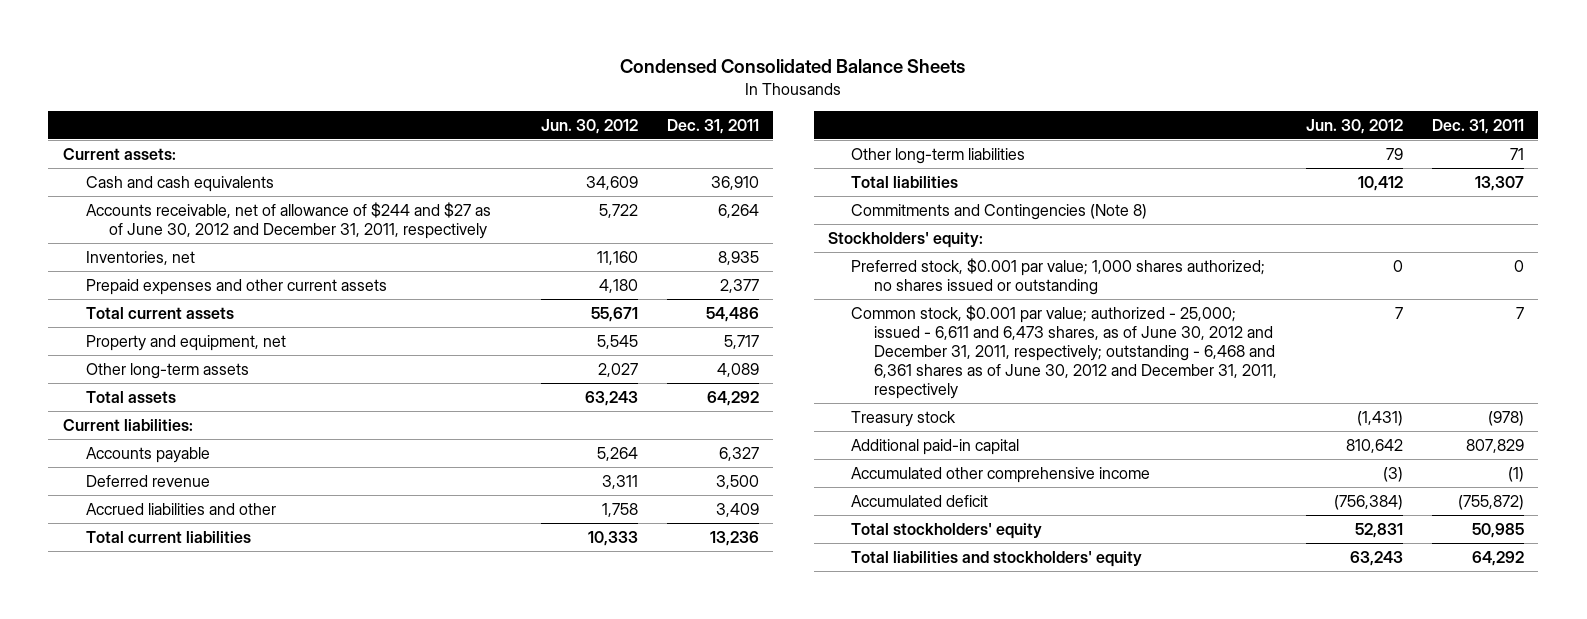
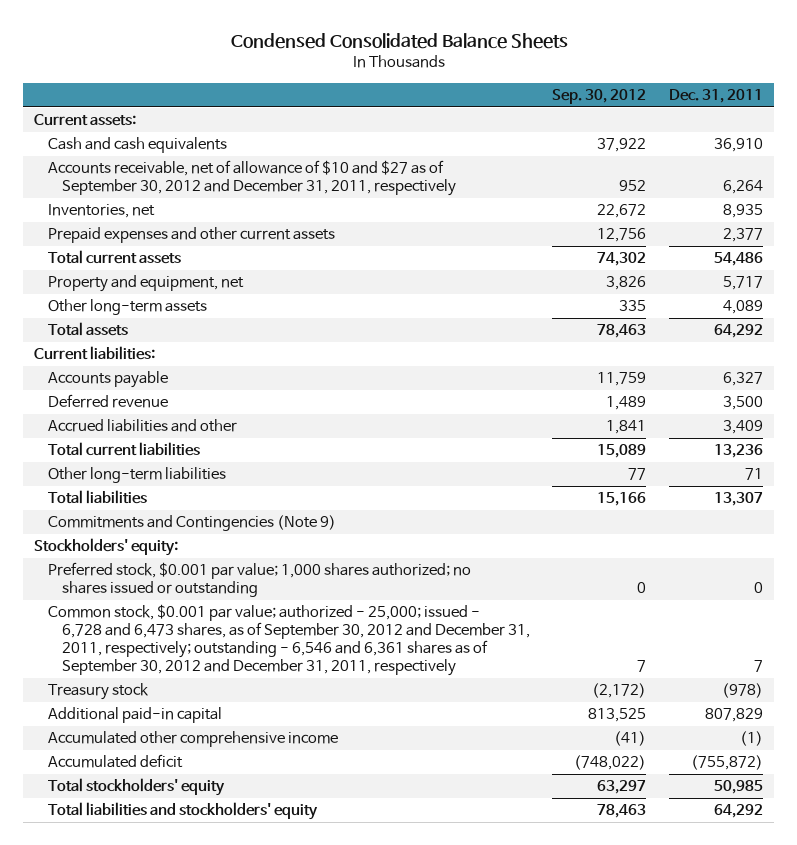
[541,119,639,135] Jun. 30, 2012 -> none
none -> [552,89,647,105] Sep. 30, 2012
[86,201,492,239] Accounts receivable, net of allowance of $244 and $27 as of June 30, 2012 and December 31, 2011, respectively -> [48,160,457,197] Accounts receivable, net of allowance of $10 and $27 as of September 30, 2012 and December 31, 2011, respectively
[851,203,1148,220] Commitments and Contingencies (Note 8) -> [48,515,337,532] Commitments and Contingencies (Note 9)
[851,304,1278,400] Common stock, $0.001 par value; authorized - 25,000; issued - 6,611 and 6,473 shares, as of June 30, 2012 and December 31, 2011, respectively; outstanding - 6,468 and 6,361 shares as of June 30, 2012 and December 31, 2011, respectively -> [48,604,531,677] Common stock, $0.001 par value; authorized - 25,000; issued - 6,728 and 6,473 shares, as of September 30, 2012 and December 31, 2011, respectively; outstanding - 6,546 and 6,361 shares as of September 30, 2012 and December 31, 2011, respectively

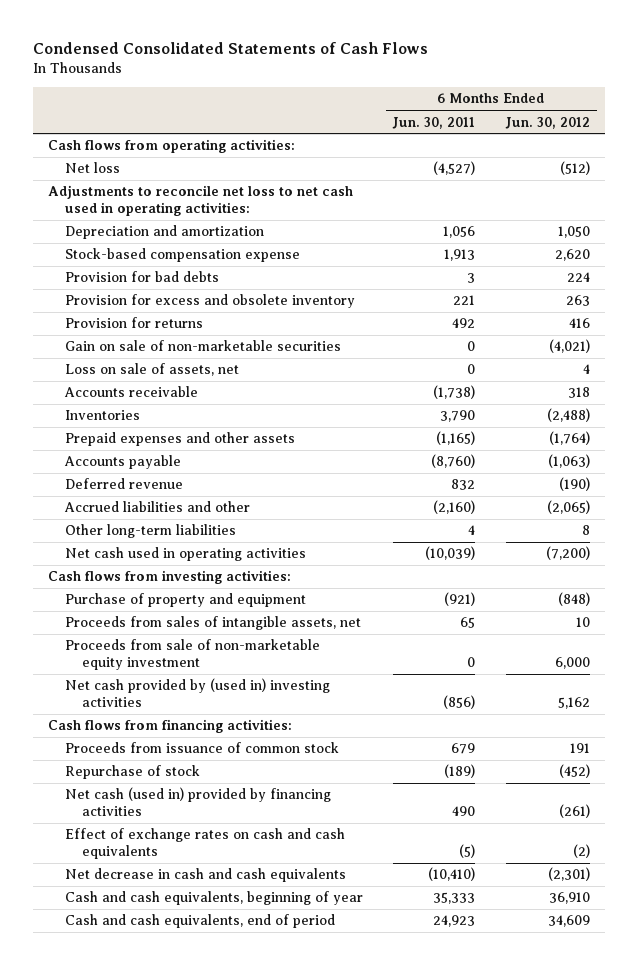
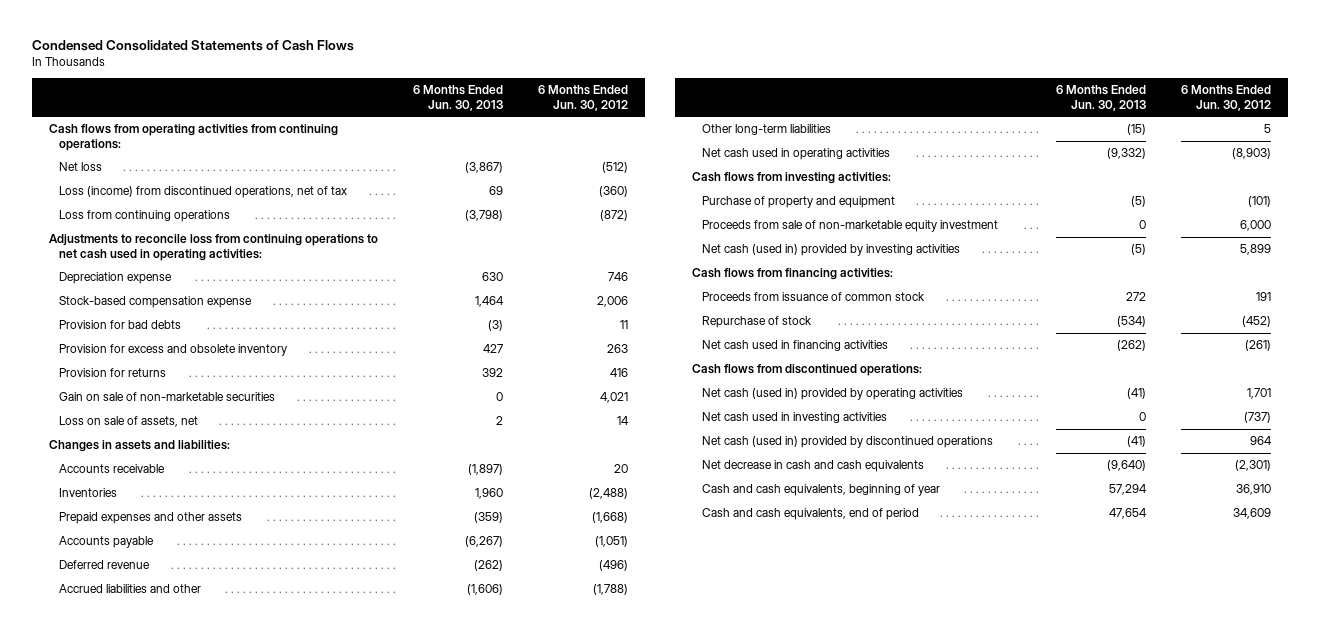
[392,116,476,129] Jun. 30, 2011 -> none
none -> [413,85,504,111] 6 Months Ended Jun. 30, 2013
[47,139,295,154] Cash flows from operating activities: -> [49,124,339,151] Cash flows from operating activities from continuing operations:
none -> [58,186,347,199] Loss (income) from discontinued operations, net of tax
none -> [58,210,230,223] Loss from continuing operations
[47,185,353,216] Adjustments to reconcile net loss to net cash used in operating activities: -> [49,234,379,261] Adjustments to reconcile loss from continuing operations to net cash used in operating activities:
[64,225,264,240] Depreciation and amortization -> [58,272,172,285] Depreciation expense
[557,226,590,239] 1,050 -> [607,272,628,282] 746
[554,249,590,262] 2,620 -> [596,296,628,308] 2,006
[566,272,590,283] 224 -> [619,320,628,330] 11
[548,339,590,354] (4,021) -> [599,392,628,404] 4,021
[582,364,590,375] 4 -> [616,416,629,426] 14
none -> [49,440,231,453] Changes in assets and liabilities:
[567,387,590,399] 318 -> [613,464,628,474] 20
[548,431,590,446] (1,764) -> [591,512,628,524] (1,668)
[547,454,590,469] (1,063) -> [594,536,628,548] (1,051)
[558,477,590,492] (190) -> [598,560,628,572] (496)
[546,500,590,515] (2,065) -> [592,584,628,596] (1,788)
[581,525,590,536] 8 -> [1263,124,1271,134] 5
[545,546,590,561] (7,200) -> [1231,148,1271,160] (8,903)
[64,616,361,631] Proceeds from sales of intangible assets, net -> none
[557,592,590,607] (848) -> [1247,196,1271,208] (101)
[64,678,330,707] Net cash provided by (used in) investing activities -> [701,244,960,257] Net cash (used in) provided by investing activities
[557,696,590,709] 5,162 -> [1239,244,1271,256] 5,899
[64,828,345,859] Effect of exchange rates on cash and cash equivalents -> none
[64,787,331,816] Net cash (used in) provided by financing activities -> [701,340,888,352] Net cash used in financing activities
none -> [692,364,923,377] Cash flows from discontinued operations:
none -> [701,388,963,401] Net cash (used in) provided by operating activities
none -> [701,412,887,424] Net cash used in investing activities
none -> [701,436,993,449] Net cash (used in) provided by discontinued operations

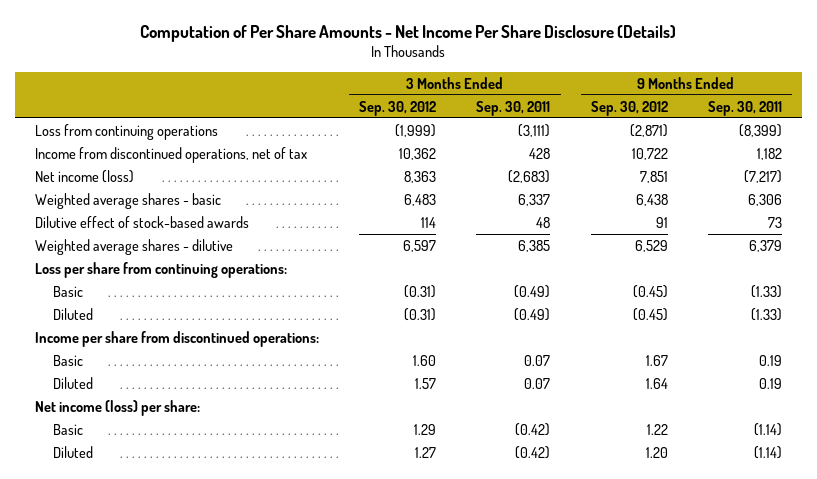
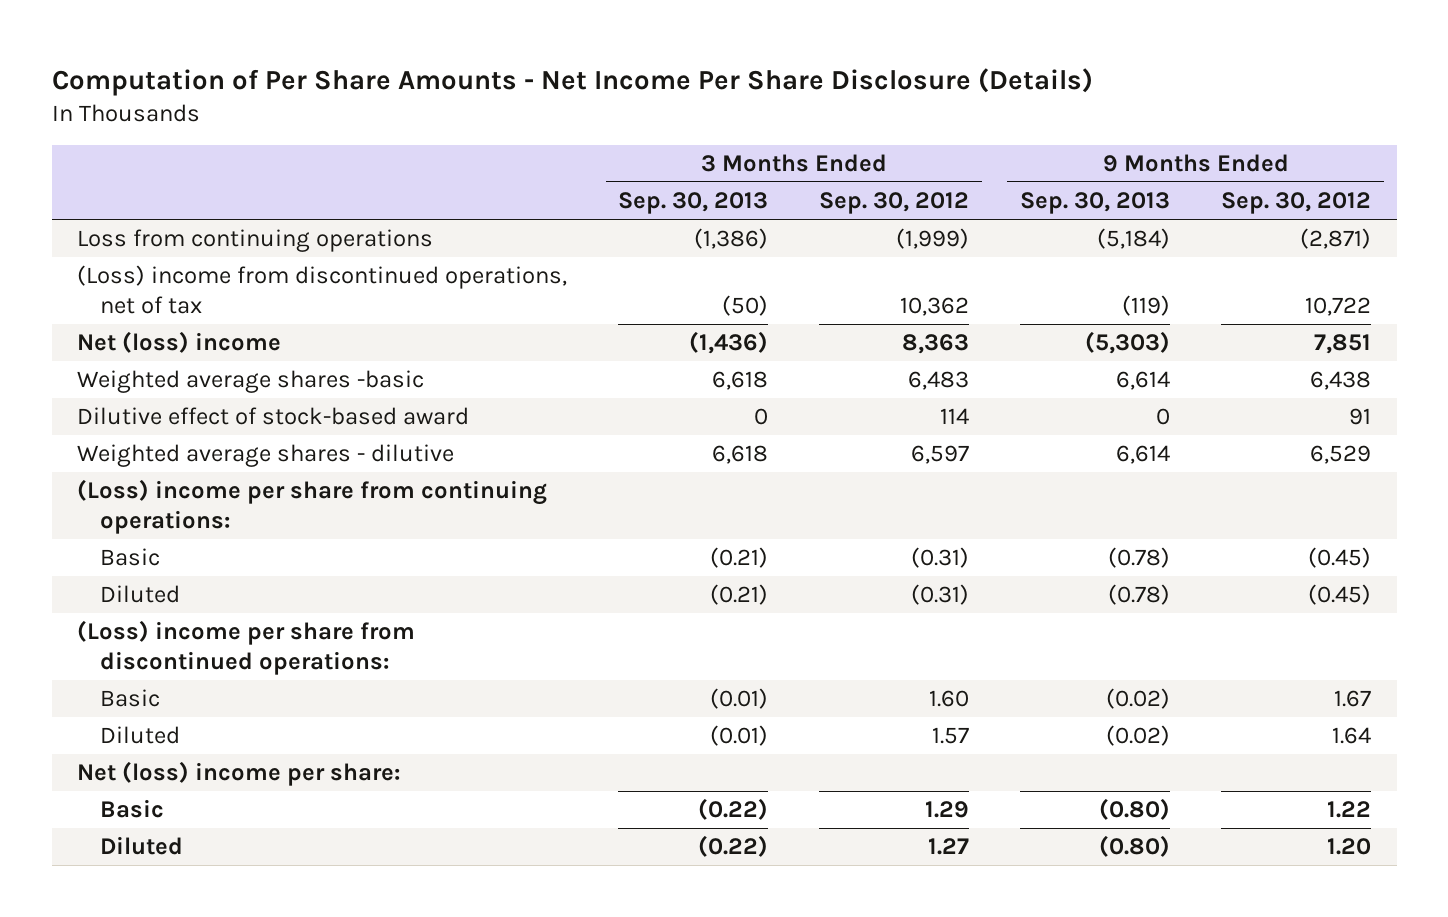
[476,100,551,116] Sep. 30, 2011 -> none
[707,100,782,116] Sep. 30, 2011 -> none
none -> [618,192,769,215] Sep. 30, 2013
none -> [1020,192,1171,215] Sep. 30, 2013
[34,146,307,163] Income from discontinued operations, net of tax -> [77,265,568,315] (Loss) income from discontinued operations, net of tax
[34,169,134,183] Net income (loss) -> [77,331,282,354] Net (loss) income
[34,192,221,209] Weighted average shares - basic -> [77,370,425,394] Weighted average shares -basic
[34,215,249,228] Dilutive effect of stock-based awards -> [77,407,470,426] Dilutive effect of stock-based award
[34,261,287,278] Loss per share from continuing operations: -> [77,479,548,535] (Loss) income per share from continuing operations:
[34,330,319,347] Income per share from discontinued operations: -> [77,620,416,676] (Loss) income per share from discontinued operations:
[34,399,200,416] Net income (loss) per share: -> [77,761,401,787] Net (loss) income per share:

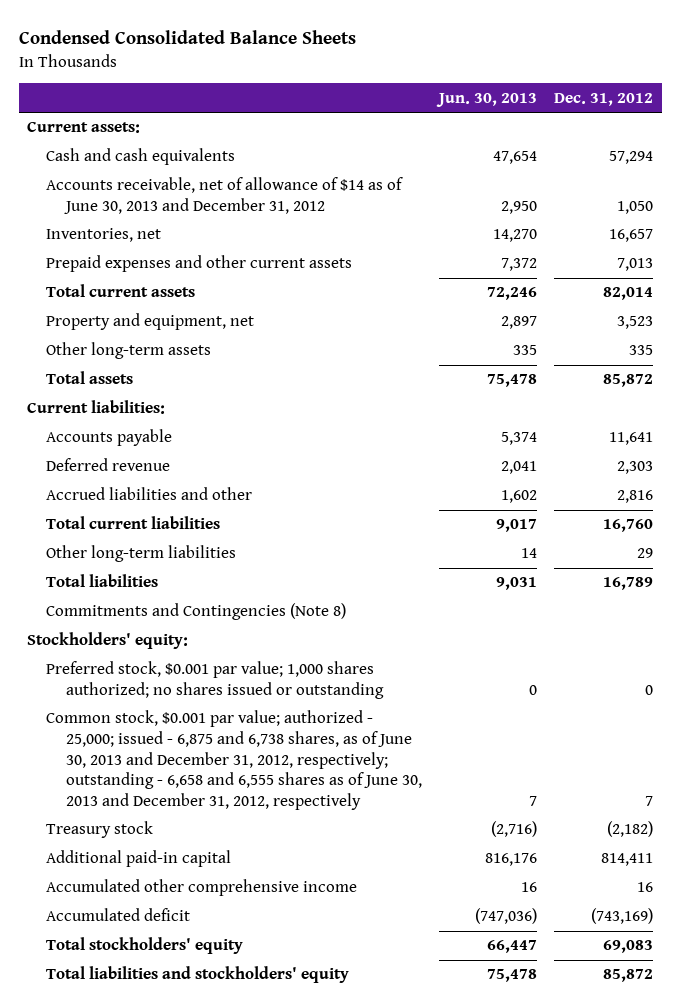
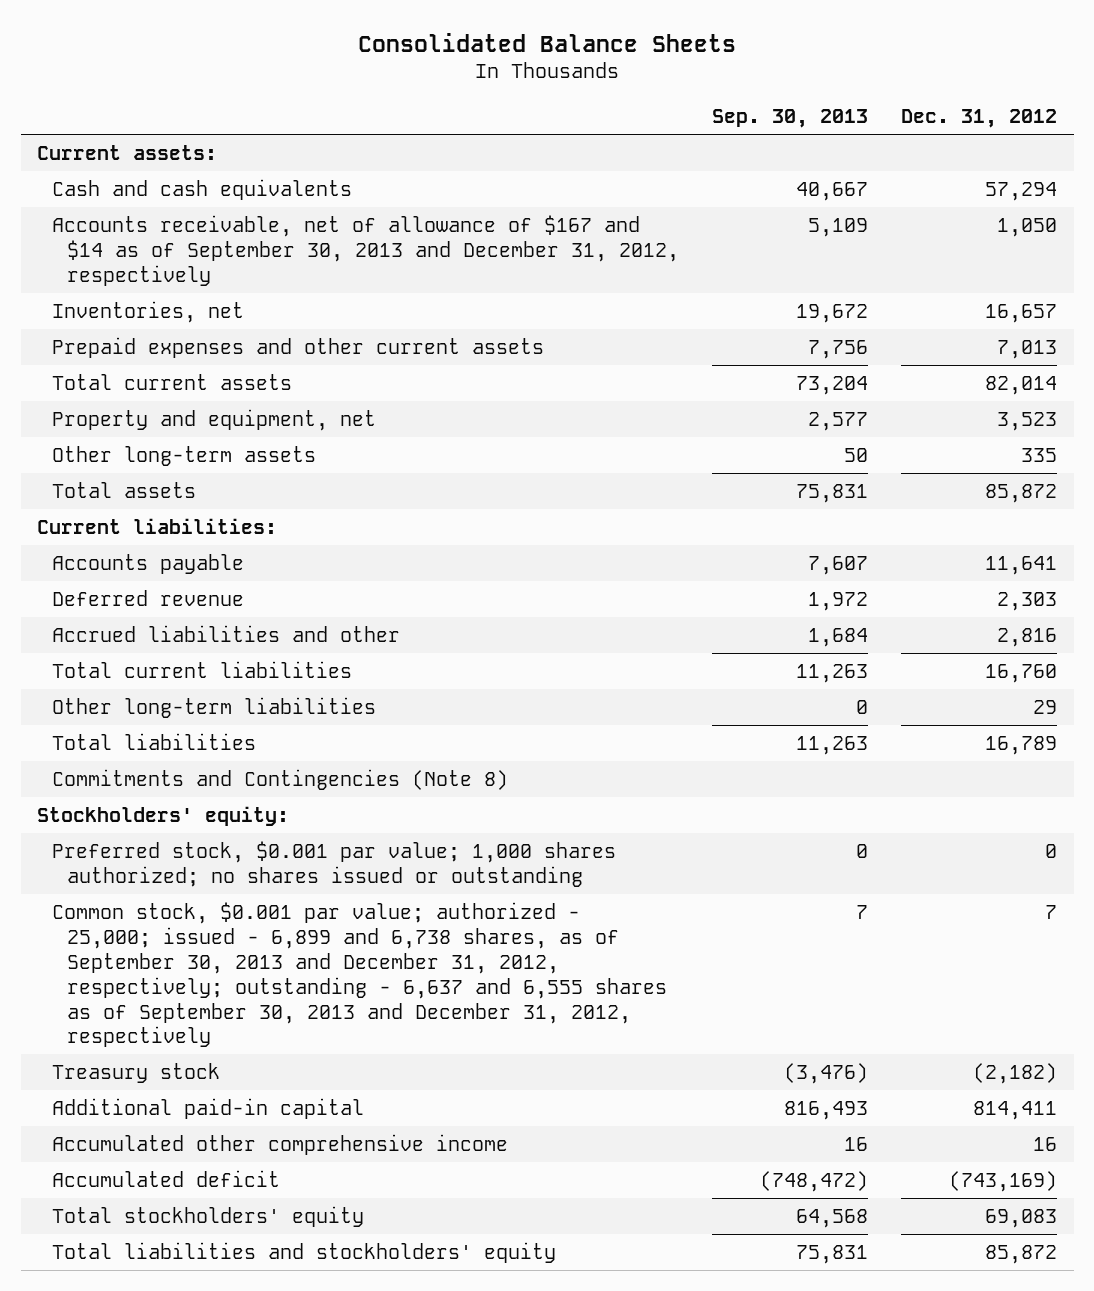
[18,30,356,45] Condensed Consolidated Balance Sheets -> [358,32,737,52] Consolidated Balance Sheets
[436,92,538,107] Jun. 30, 2013 -> none
none -> [711,109,868,129] Sep. 30, 2013
[46,177,404,215] Accounts receivable, net of allowance of $14 as of June 30, 2013 and December 31, 2012 -> [52,214,679,286] Accounts receivable, net of allowance of $167 and $14 as of September 30, 2013 and December 31, 2012, respectively
[46,710,422,811] Common stock, $0.001 par value; authorized - 25,000; issued - 6,875 and 6,738 shares, as of June 30, 2013 and December 31, 2012, respectively; outstanding - 6,658 and 6,555 shares as of June 30, 2013 and December 31, 2012, respectively -> [52,901,667,1048] Common stock, $0.001 par value; authorized - 25,000; issued - 6,899 and 6,738 shares, as of September 30, 2013 and December 31, 2012, respectively; outstanding - 6,637 and 6,555 shares as of September 30, 2013 and December 31, 2012, respectively

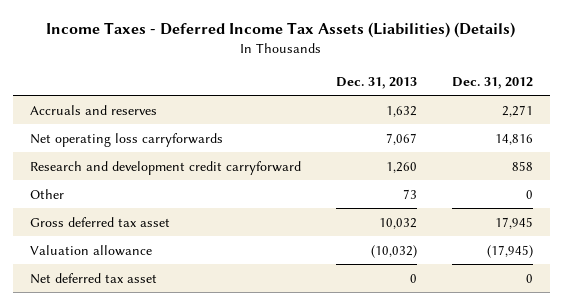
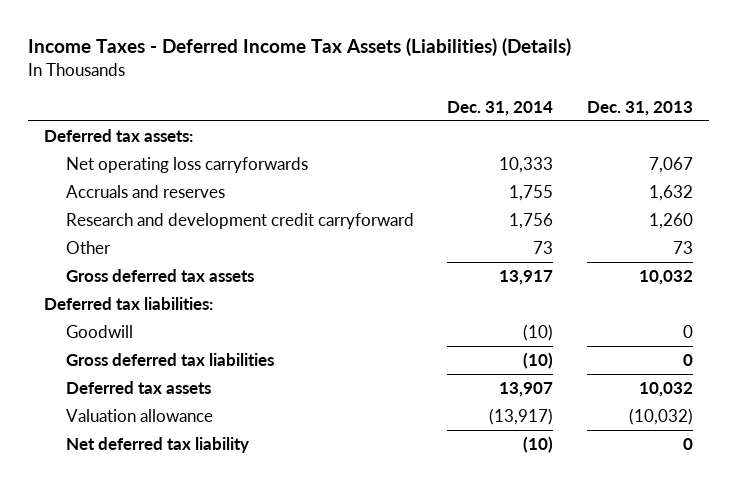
[451,76,533,89] Dec. 31, 2012 -> none
none -> [447,100,554,116] Dec. 31, 2014
none -> [44,129,194,143] Deferred tax assets:
[30,104,158,115] Accruals and reserves -> [66,185,226,199] Accruals and reserves
[30,216,171,227] Gross deferred tax asset -> [66,269,255,283] Gross deferred tax assets
none -> [44,297,214,311] Deferred tax liabilities:
none -> [66,325,134,339] Goodwill
none -> [66,353,275,367] Gross deferred tax liabilities
none -> [66,381,212,395] Deferred tax assets
[30,272,158,284] Net deferred tax asset -> [66,437,250,454] Net deferred tax liability

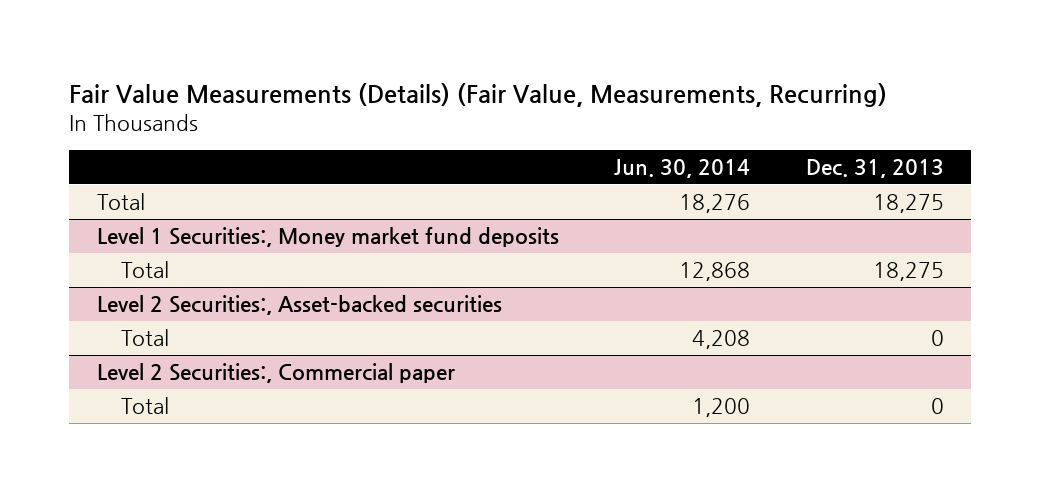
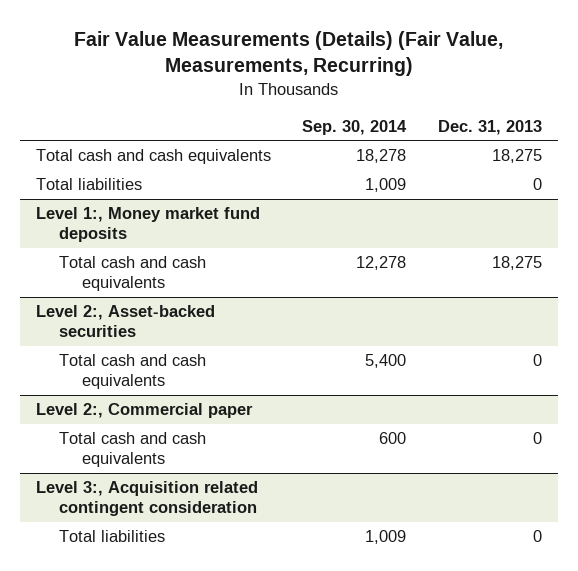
[614,159,751,179] Jun. 30, 2014 -> none
none -> [302,119,408,135] Sep. 30, 2014
[97,193,146,211] Total -> [35,149,271,165] Total cash and cash equivalents
none -> [35,178,142,191] Total liabilities
[97,227,560,248] Level 1 Securities:, Money market fund deposits -> [35,207,260,243] Level 1:, Money market fund deposits
[120,261,169,279] Total -> [58,256,206,292] Total cash and cash equivalents
[97,295,503,316] Level 2 Securities:, Asset-backed securities -> [35,305,215,338] Level 2:, Asset-backed securities
[120,329,169,347] Total -> [58,354,206,390] Total cash and cash equivalents
[97,363,456,384] Level 2 Securities:, Commercial paper -> [35,403,253,419] Level 2:, Commercial paper
[120,397,169,415] Total -> [58,432,206,468] Total cash and cash equivalents
none -> [35,481,258,517] Level 3:, Acquisition related contingent consideration
none -> [58,530,165,543] Total liabilities

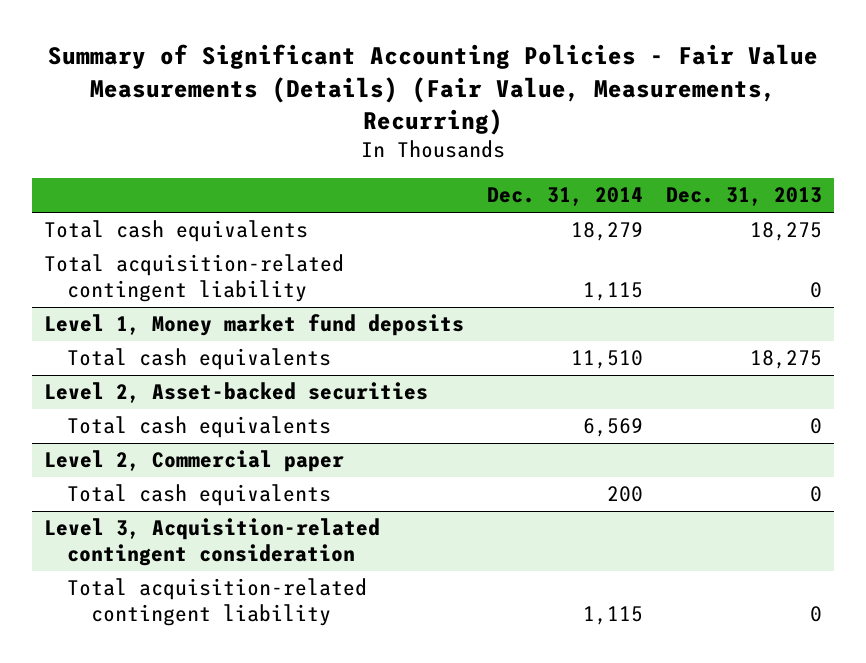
[73,30,503,76] Fair Value Measurements (Details) (Fair Value, Measurements, Recurring) -> [48,44,819,135] Summary of Significant Accounting Policies - Fair Value Measurements (Details) (Fair Value, Measurements, Recurring)
[302,119,408,135] Sep. 30, 2014 -> none
none -> [487,187,644,207] Dec. 31, 2014
[35,149,271,165] Total cash and cash equivalents -> [43,220,308,243] Total cash equivalents
[35,178,142,191] Total liabilities -> [43,254,344,303] Total acquisition-related contingent liability
[35,207,260,243] Level 1:, Money market fund deposits -> [43,314,464,337] Level 1, Money market fund deposits
[58,256,206,292] Total cash and cash equivalents -> [67,348,332,371] Total cash equivalents
[35,305,215,338] Level 2:, Asset-backed securities -> [43,382,428,404] Level 2, Asset-backed securities
[58,354,206,390] Total cash and cash equivalents -> [67,416,332,439] Total cash equivalents
[35,403,253,419] Level 2:, Commercial paper -> [43,450,344,473] Level 2, Commercial paper
[58,432,206,468] Total cash and cash equivalents -> [67,484,332,507] Total cash equivalents
[35,481,258,517] Level 3:, Acquisition related contingent consideration -> [43,518,380,567] Level 3, Acquisition-related contingent consideration
[58,530,165,543] Total liabilities -> [67,578,368,627] Total acquisition-related contingent liability

